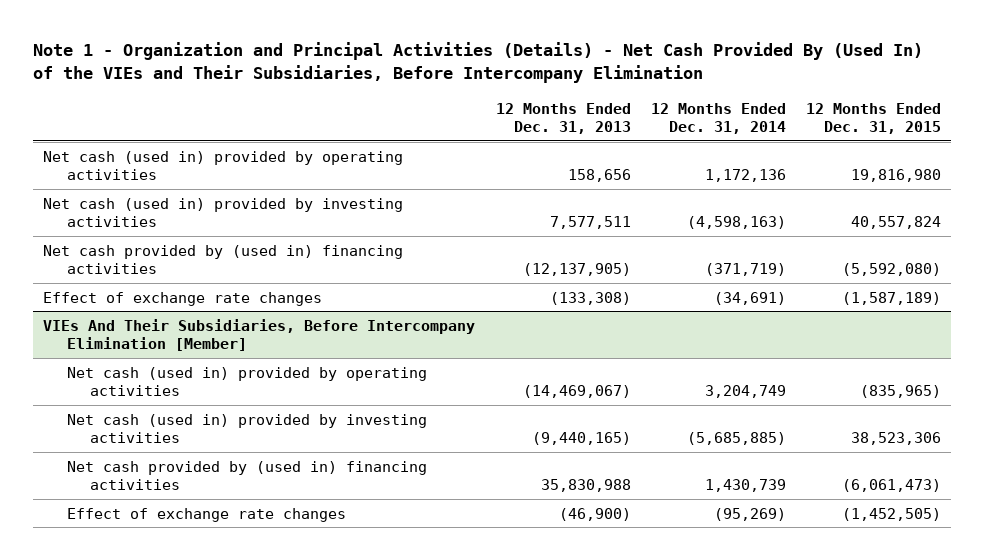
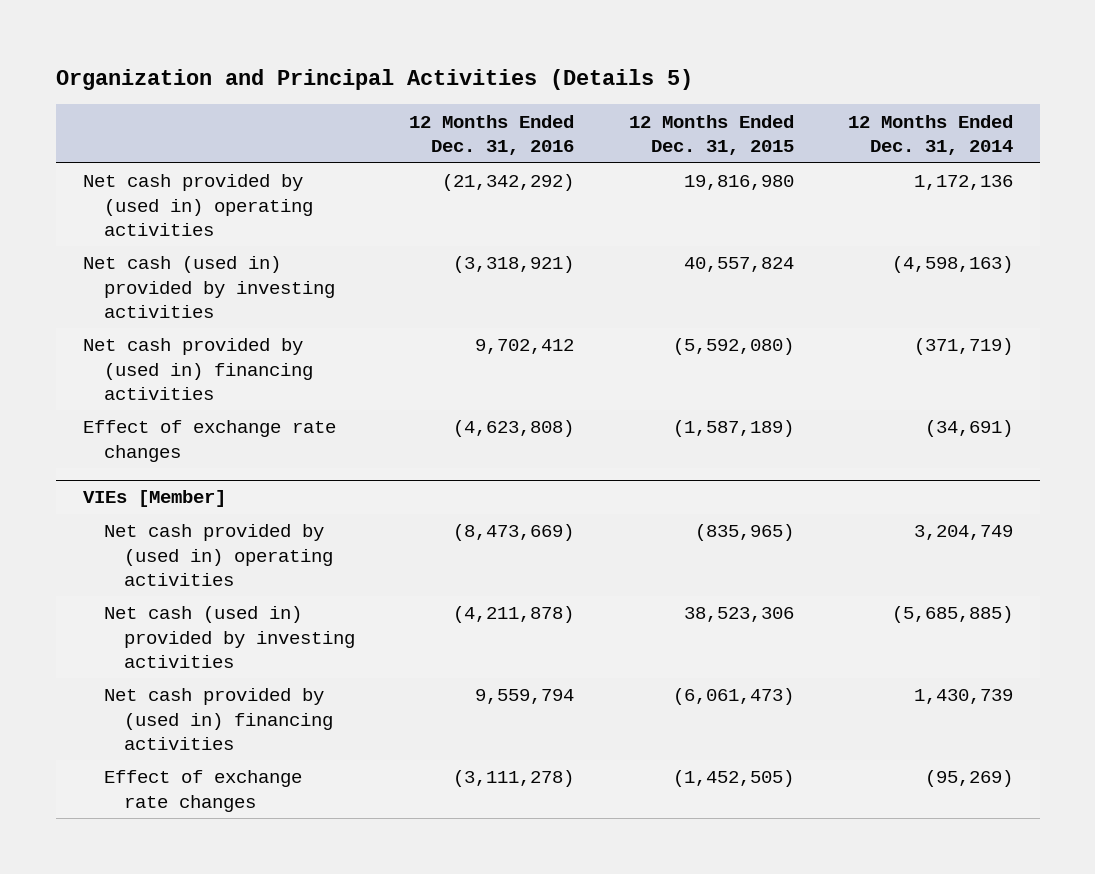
[33,42,924,84] Note 1 - Organization and Principal Activities (Details) - Net Cash Provided By (Used In) of the VIEs and Their Subsidiaries, Before Intercompany Elimination -> [55,69,693,91] Organization and Principal Activities (Details 5)
[495,103,631,135] 12 Months Ended Dec. 31, 2013 -> none
none -> [409,114,575,155] 12 Months Ended Dec. 31, 2016
[43,150,404,180] Net cash (used in) provided by operating activities -> [82,174,313,236] Net cash provided by (used in) operating activities
[43,318,476,351] VIEs And Their Subsidiaries, Before Intercompany Elimination [Member] -> none
none -> [82,490,226,508] VIEs [Member]
[66,366,427,396] Net cash (used in) provided by operating activities -> [103,524,334,586] Net cash provided by (used in) operating activities

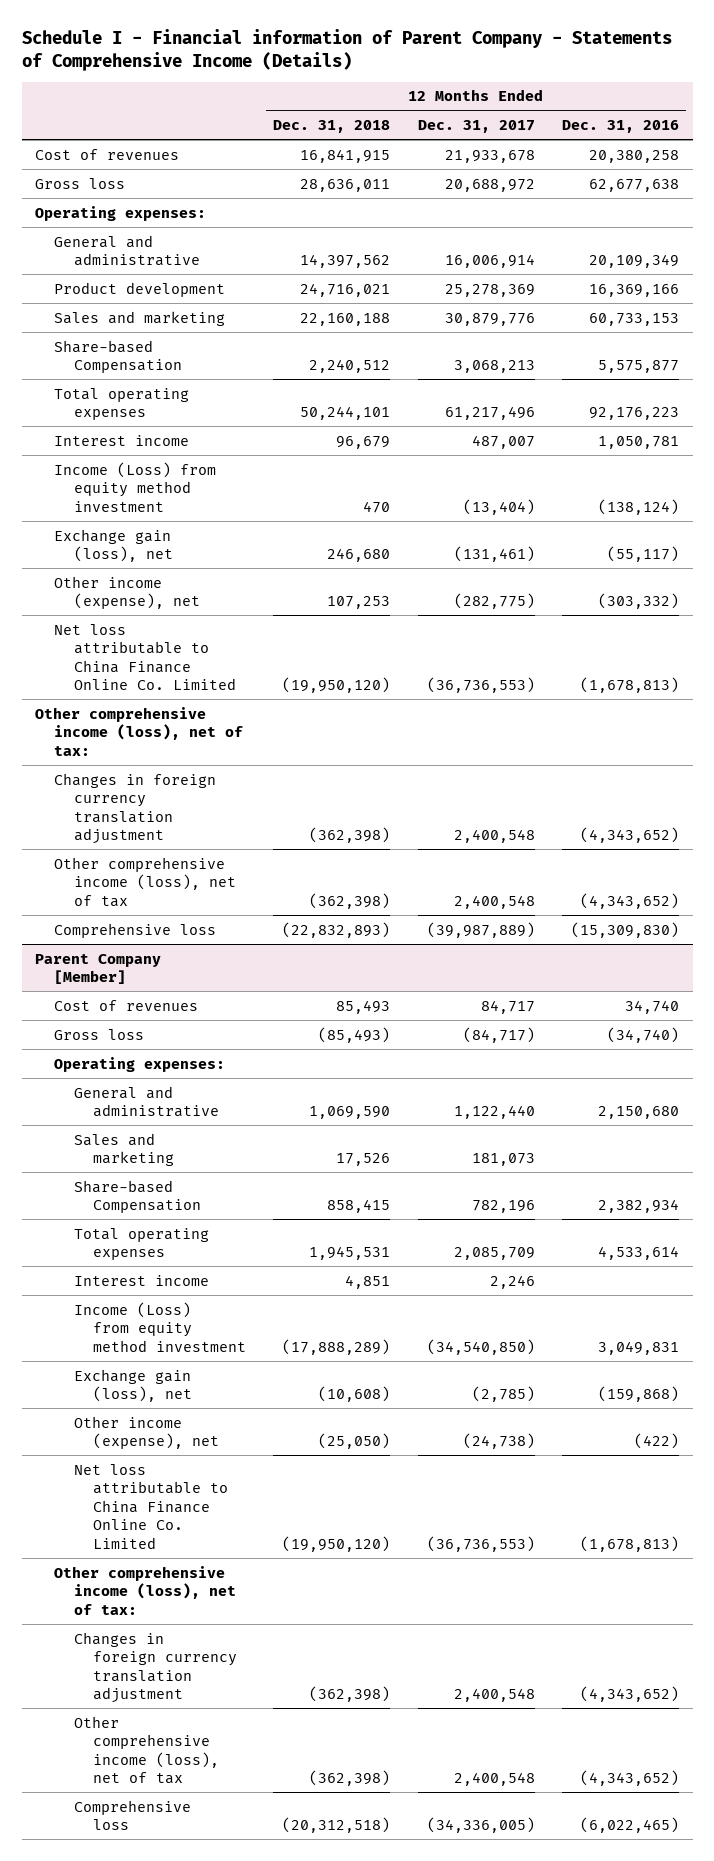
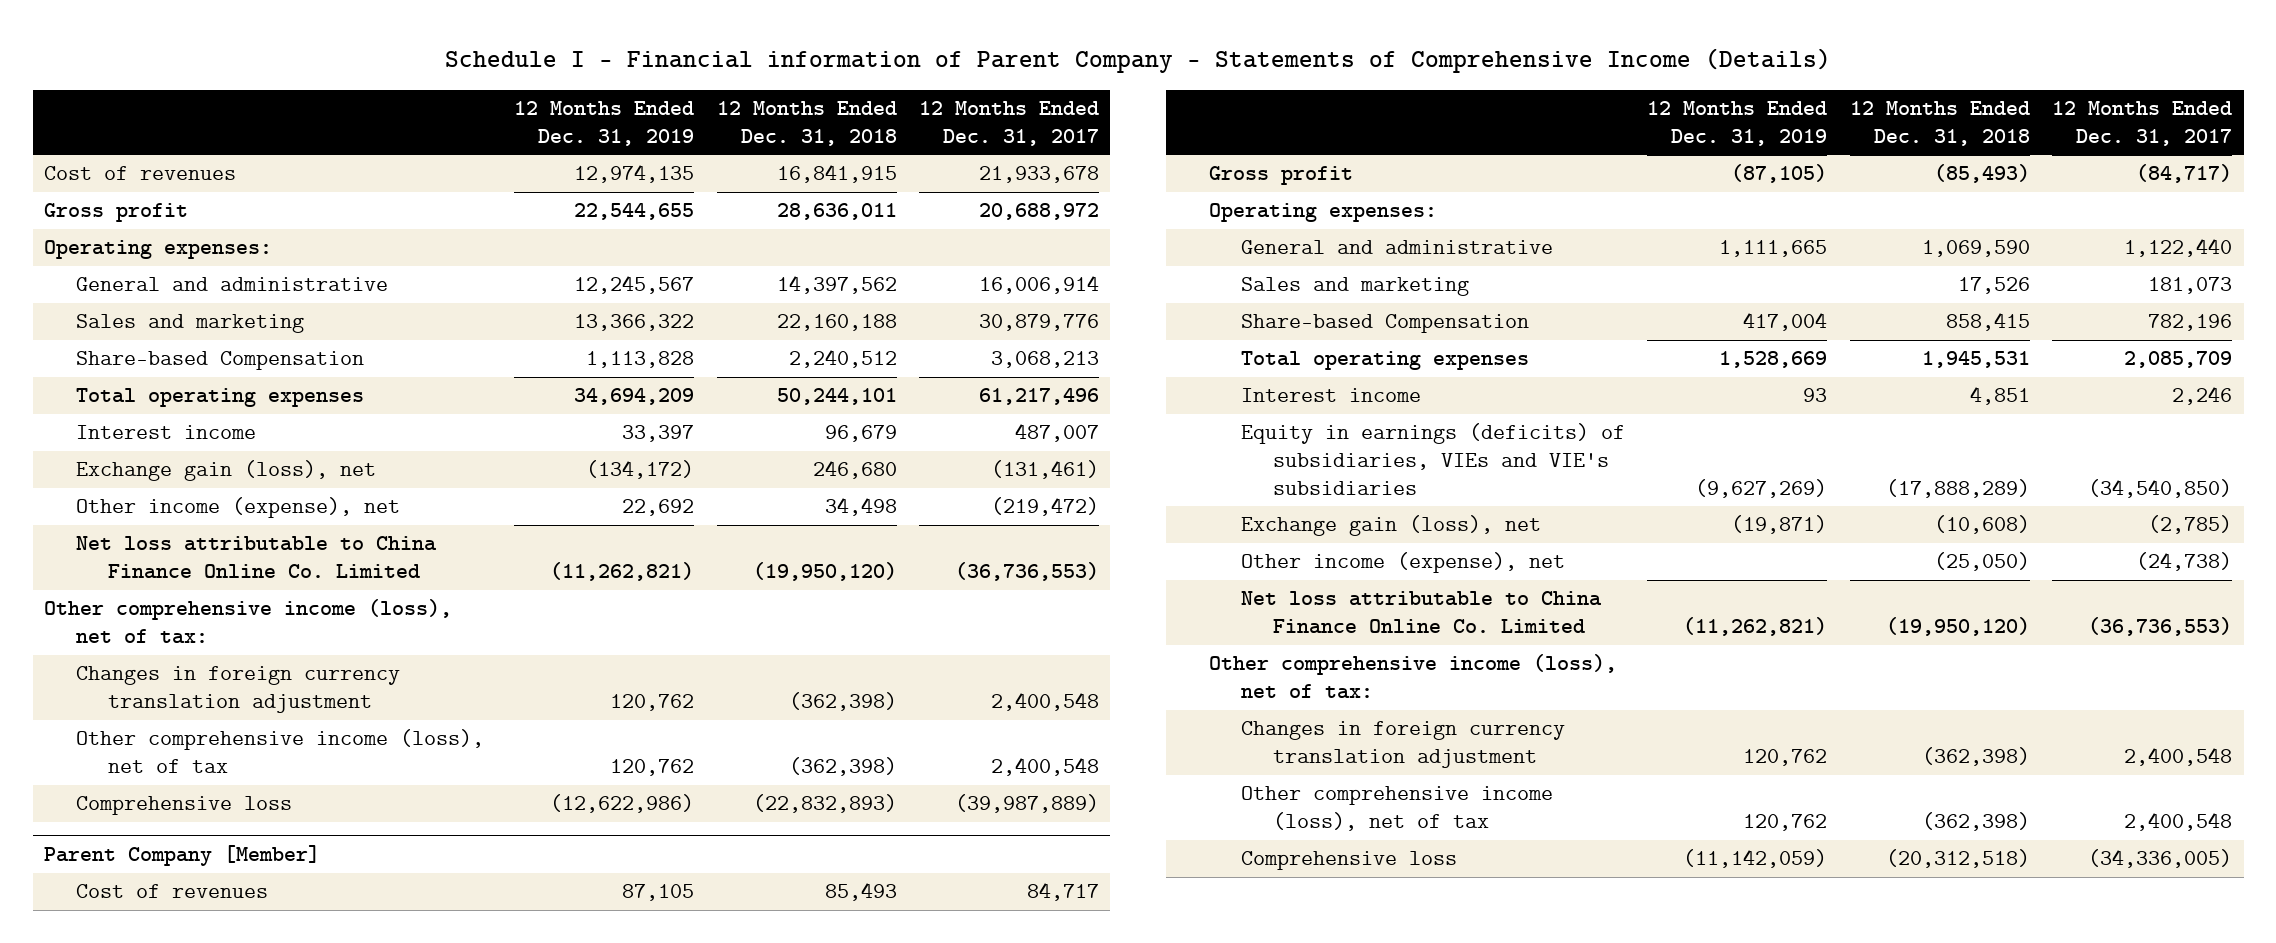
[561,119,679,133] Dec. 31, 2016 -> none
none -> [514,100,695,146] 12 Months Ended Dec. 31, 2019
[35,177,126,189] Gross loss -> [44,203,189,223] Gross profit
[54,281,226,297] Product development -> none
[54,461,217,512] Income (Loss) from equity method investment -> none
[327,596,391,610] 107,253 -> [824,497,897,517] 34,498
[453,593,535,610] (282,775) -> [991,497,1100,517] (219,472)
[54,1028,145,1040] Gross loss -> [1209,166,1354,186] Gross profit
[73,1301,247,1352] Income (Loss) from equity method investment -> [1240,423,1625,495] Equity in earnings (deficits) of subsidiaries, VIEs and VIE's subsidiaries

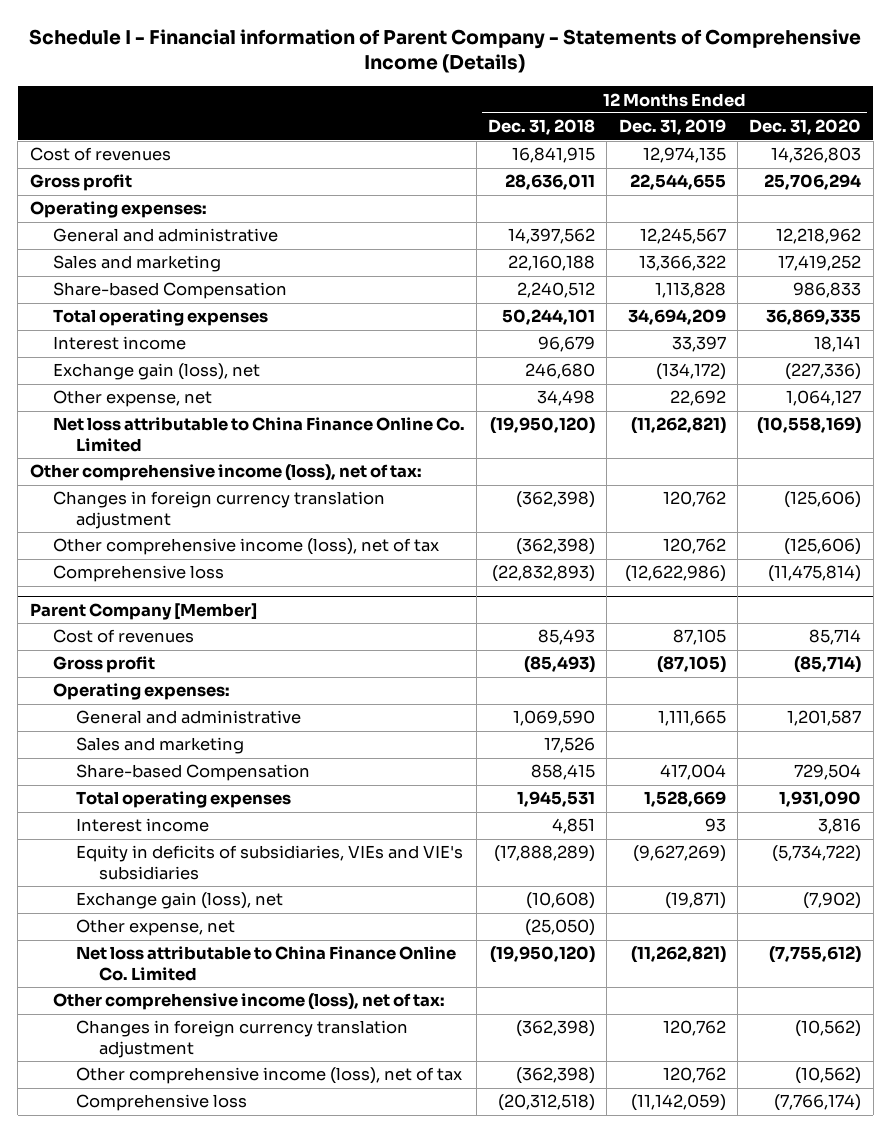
[919,100,1100,146] 12 Months Ended Dec. 31, 2017 -> none
none -> [749,119,862,136] Dec. 31, 2020
[75,497,400,519] Other income (expense), net -> [52,390,212,408] Other expense, net
[1240,423,1625,495] Equity in earnings (deficits) of subsidiaries, VIEs and VIE's subsidiaries -> [75,845,463,881] Equity in deficits of subsidiaries, VIEs and VIE's subsidiaries
[1240,552,1565,574] Other income (expense), net -> [75,919,235,937] Other expense, net

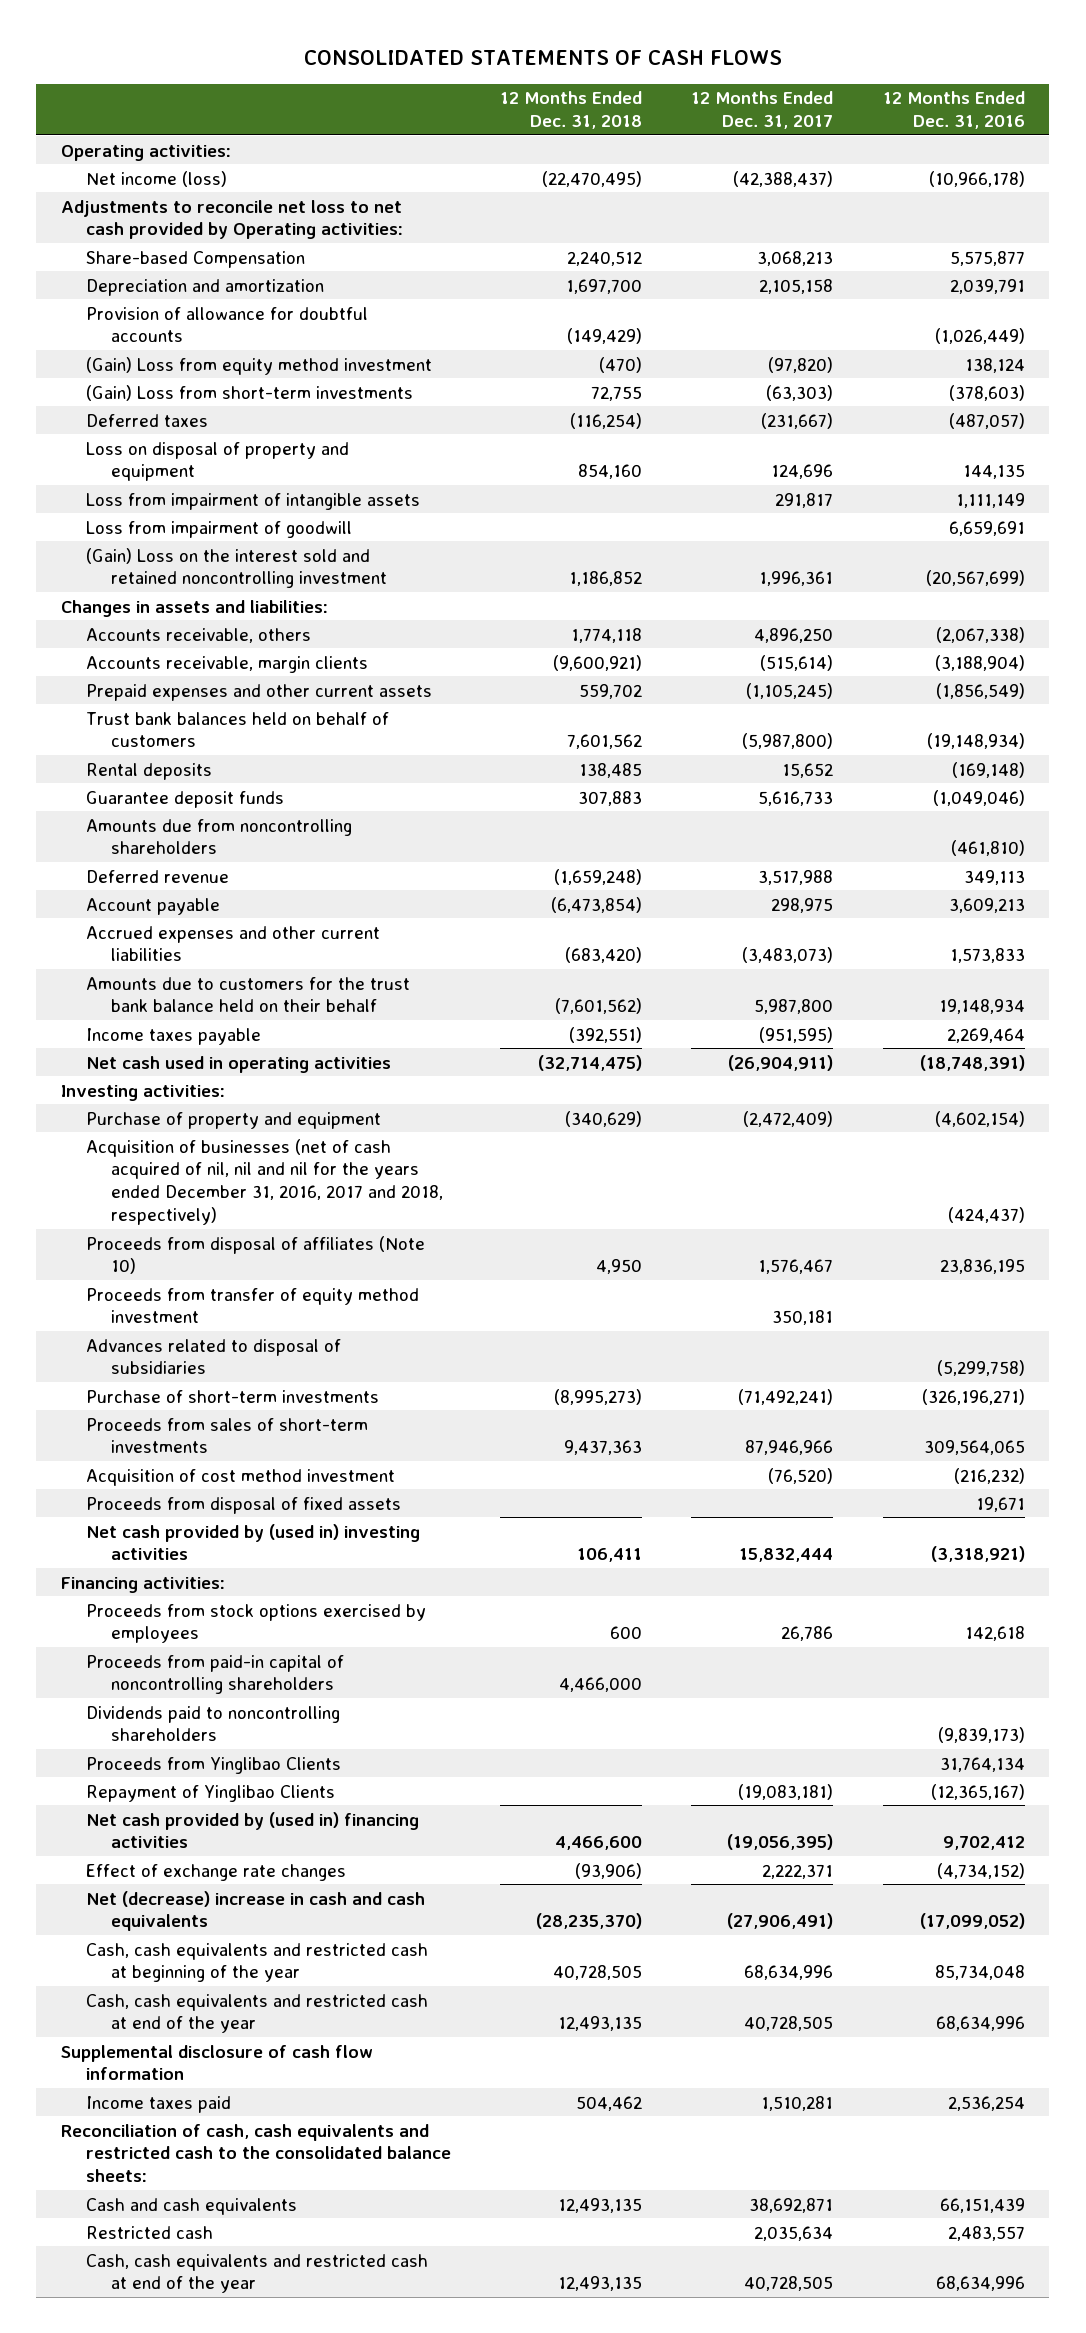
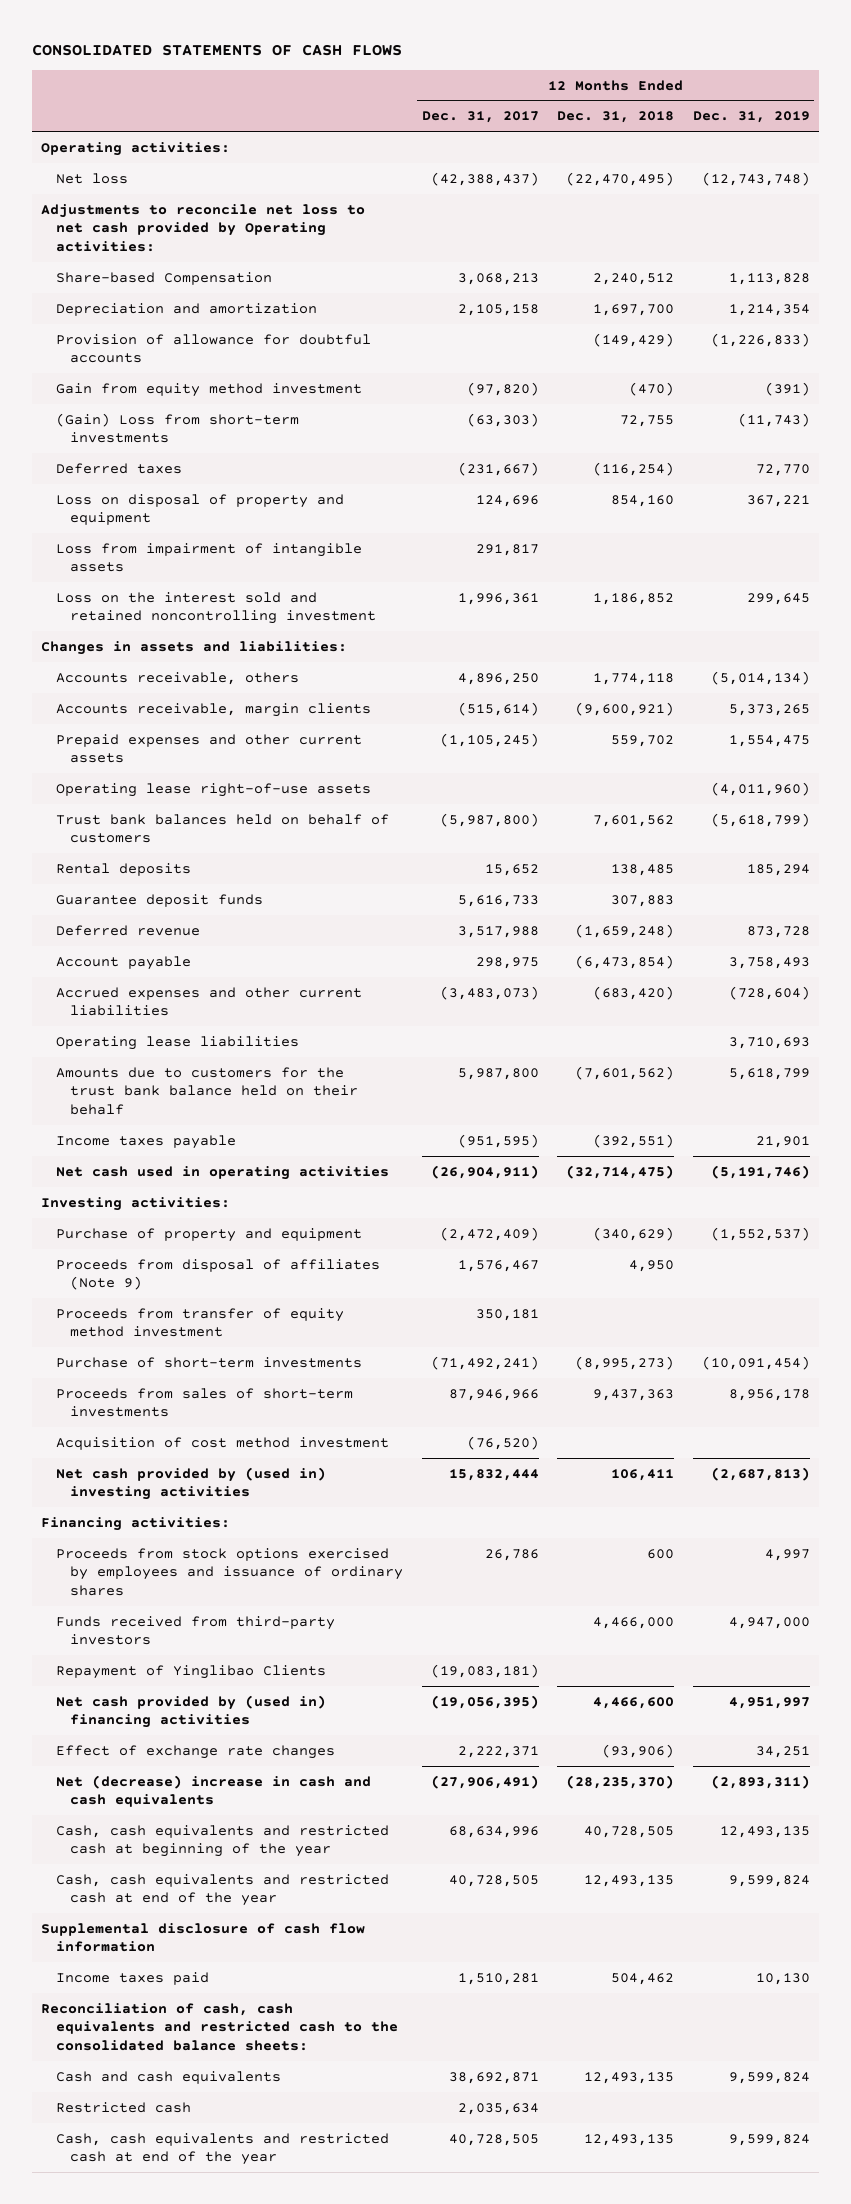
[882,91,1025,129] 12 Months Ended Dec. 31, 2016 -> none
none -> [692,111,810,124] Dec. 31, 2019
[85,170,227,187] Net income (loss) -> [55,172,128,184] Net loss
[85,356,432,375] (Gain) Loss from equity method investment -> [55,382,362,397] Gain from equity method investment
[85,520,352,538] Loss from impairment of goodwill -> none
[85,547,387,589] (Gain) Loss on the interest sold and retained noncontrolling investment -> [55,591,377,625] Loss on the interest sold and retained noncontrolling investment
none -> [55,782,371,797] Operating lease right-of-use assets
[85,818,352,855] Amounts due from noncontrolling shareholders -> none
none -> [55,1035,299,1050] Operating lease liabilities
[85,1138,443,1225] Acquisition of businesses (net of cash acquired of nil, nil and nil for the years ended December 31, 2016, 2017 and 2018, respectively) -> none
[85,1235,425,1275] Proceeds from disposal of affiliates (Note 10) -> [55,1258,380,1291] Proceeds from disposal of affiliates (Note 9)
[85,1338,341,1375] Advances related to disposal of subsidiaries -> none
[85,1496,401,1514] Proceeds from disposal of fixed assets -> none
[85,1705,340,1742] Dividends paid to noncontrolling shareholders -> none
[85,1756,341,1774] Proceeds from Yinglibao Clients -> none
[85,1603,426,1644] Proceeds from stock options exercised by employees -> [55,1547,404,1597] Proceeds from stock options exercised by employees and issuance of ordinary shares
[85,1654,344,1695] Proceeds from paid-in capital of noncontrolling shareholders -> [55,1615,335,1646] Funds received from third-party investors

